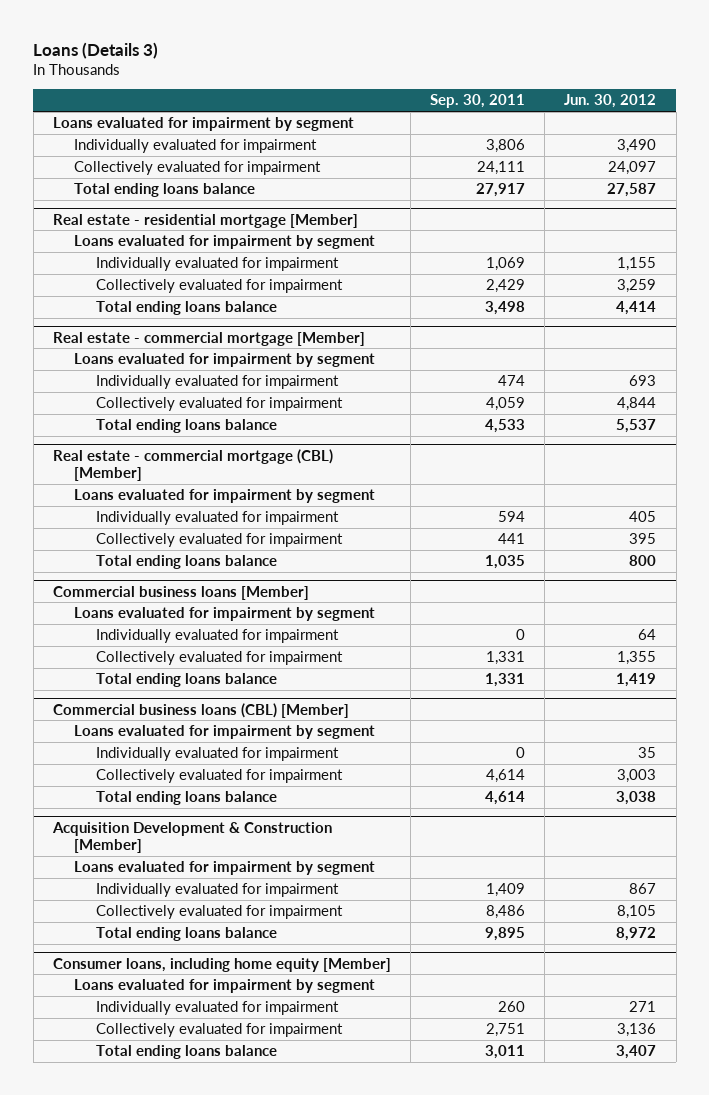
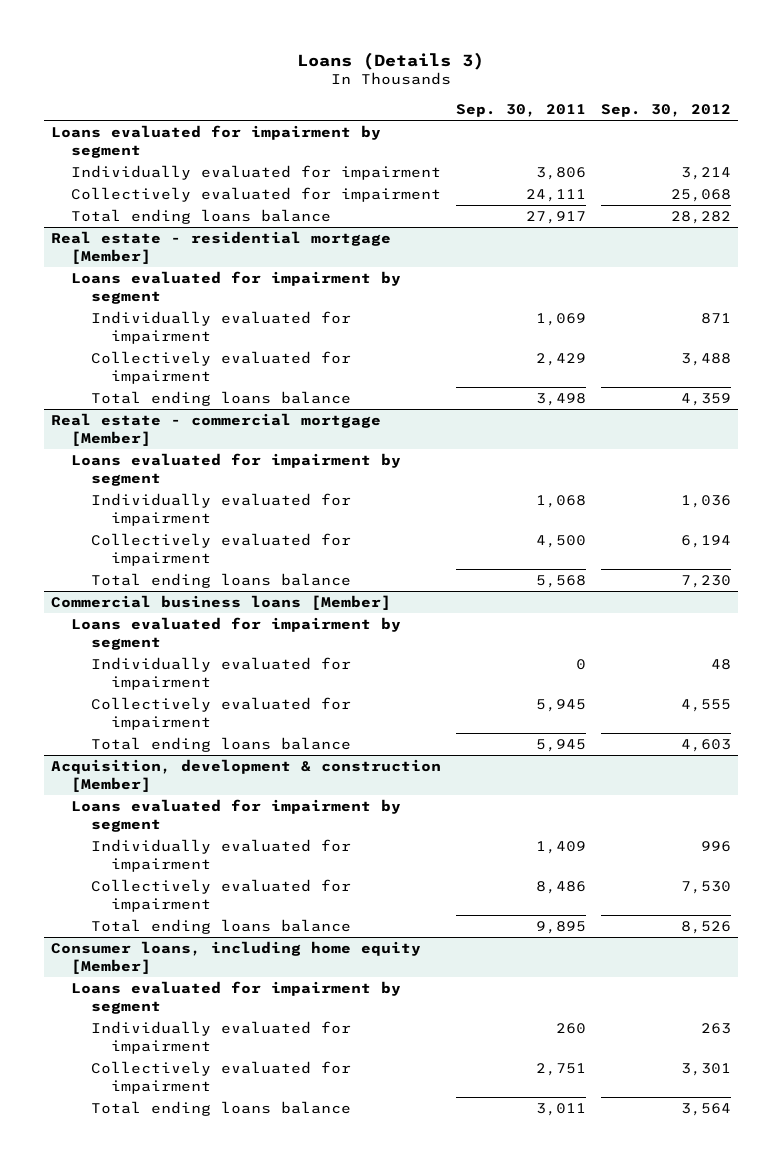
[564,94,657,109] Jun. 30, 2012 -> none
none -> [600,104,731,118] Sep. 30, 2012
[52,448,333,482] Real estate - commercial mortgage (CBL) [Member] -> none
[74,489,376,504] Loans evaluated for impairment by segment -> none
[96,511,340,526] Individually evaluated for impairment -> none
[96,533,344,548] Collectively evaluated for impairment -> none
[96,555,278,570] Total ending loans balance -> none
[498,375,526,387] 474 -> [536,494,587,508] 1,068
[486,397,526,412] 4,059 -> [536,534,587,548] 4,500
[485,419,526,434] 4,533 -> [536,574,587,588] 5,568
[52,702,349,718] Commercial business loans (CBL) [Member] -> none
[74,725,376,740] Loans evaluated for impairment by segment -> none
[96,747,340,762] Individually evaluated for impairment -> none
[96,769,344,784] Collectively evaluated for impairment -> none
[96,791,278,806] Total ending loans balance -> none
[486,651,526,666] 1,331 -> [536,698,587,712] 5,945
[485,673,526,688] 1,331 -> [536,738,587,752] 5,945
[51,821,332,854] Acquisition Development & Construction [Member] -> [51,758,442,792] Acquisition, development & construction [Member]

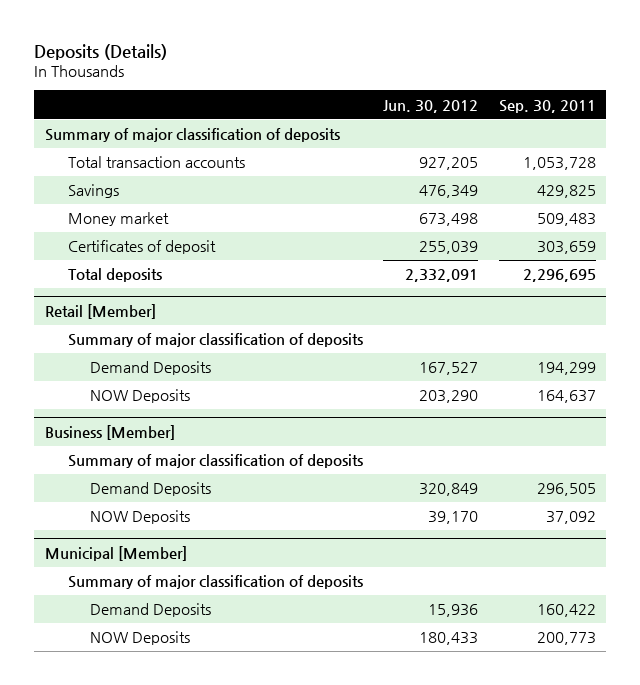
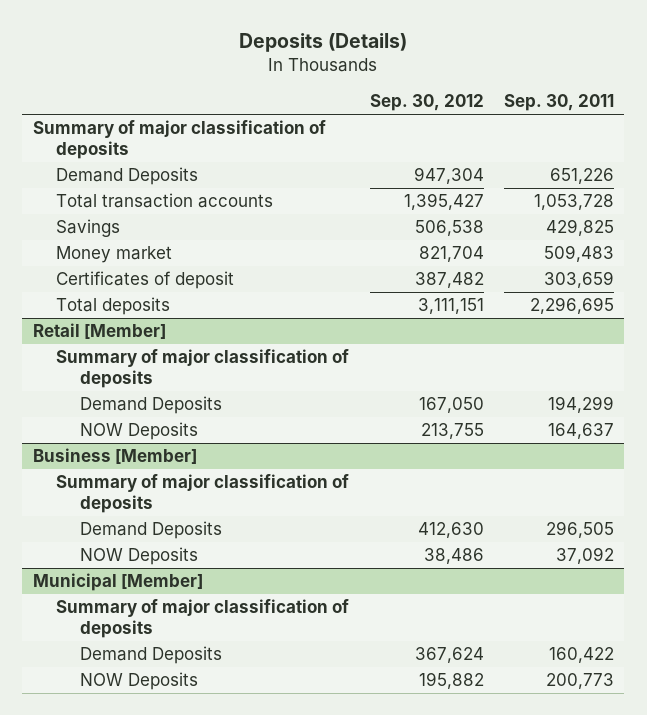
[383,99,479,113] Jun. 30, 2012 -> none
none -> [369,94,484,112] Sep. 30, 2012
none -> [56,167,199,186] Demand Deposits

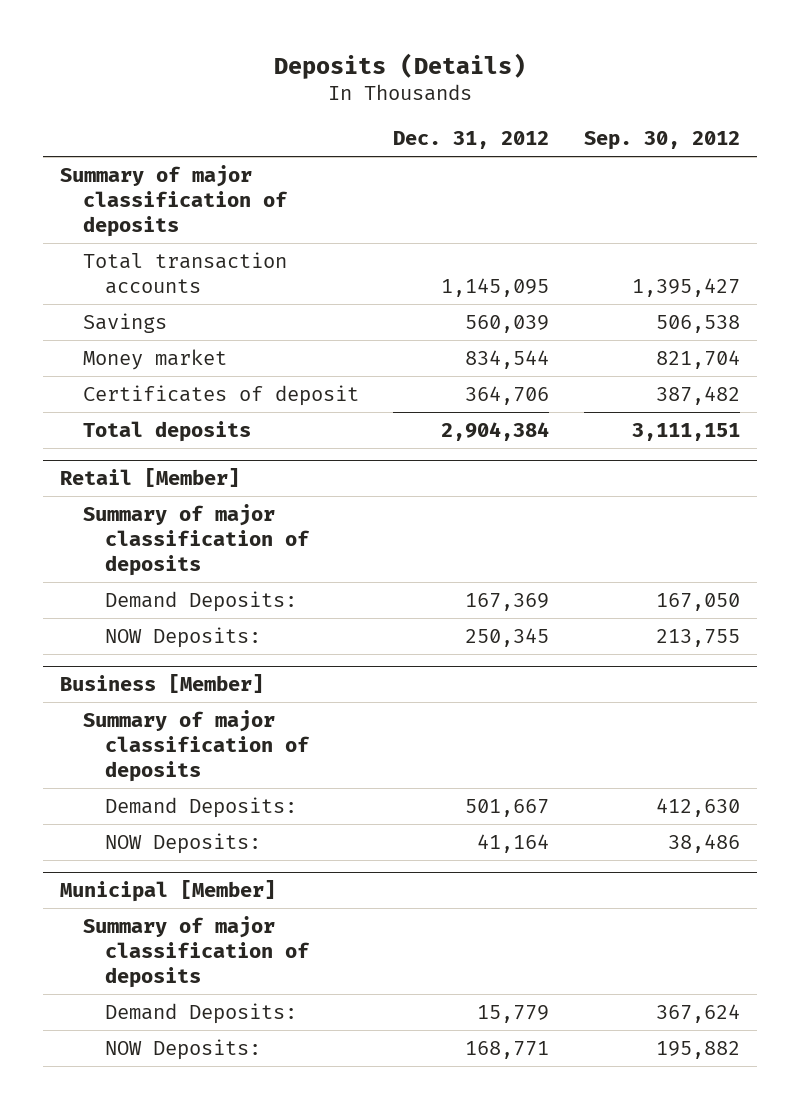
[504,94,615,112] Sep. 30, 2011 -> none
none -> [393,131,550,150] Dec. 31, 2012
[56,167,199,186] Demand Deposits -> none
[80,396,223,415] Demand Deposits -> [104,590,297,612] Demand Deposits:
[80,422,199,441] NOW Deposits -> [104,626,261,648] NOW Deposits:
[80,521,223,540] Demand Deposits -> [104,796,297,818] Demand Deposits:
[80,547,199,566] NOW Deposits -> [104,832,261,854] NOW Deposits:
[80,646,223,665] Demand Deposits -> [104,1002,297,1024] Demand Deposits:
[80,672,199,691] NOW Deposits -> [104,1038,261,1060] NOW Deposits:

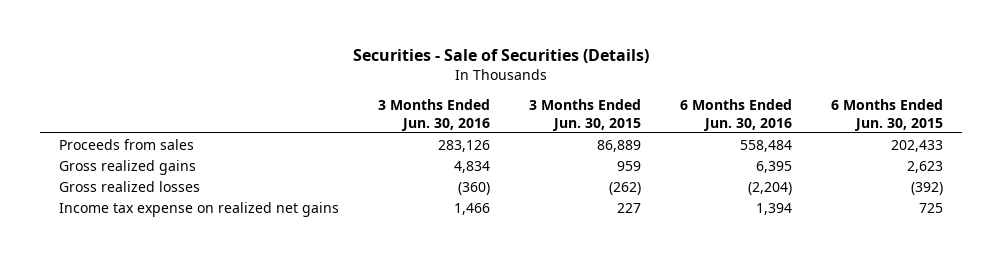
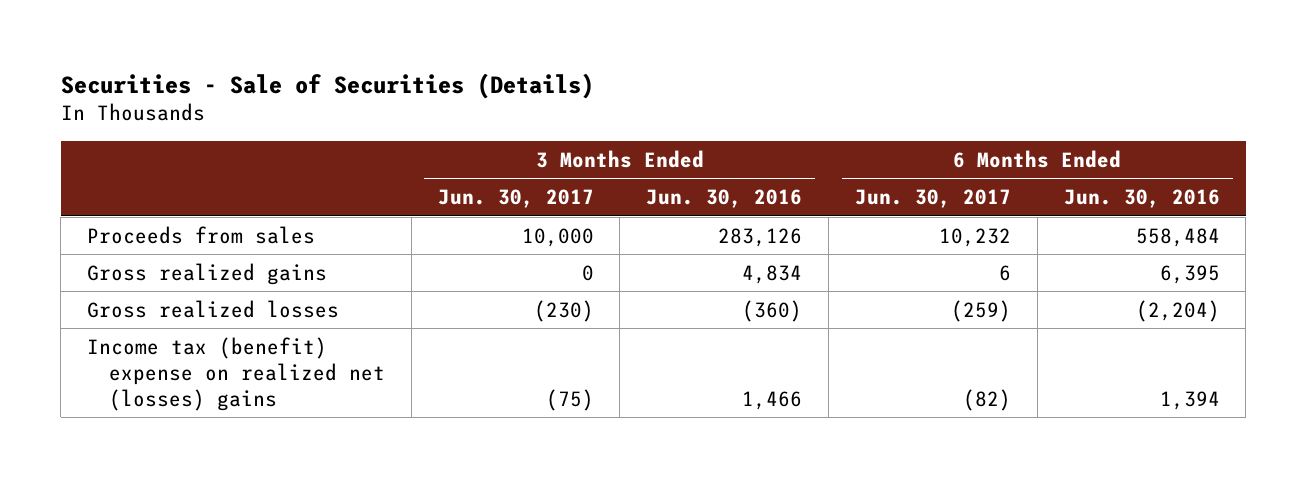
[529,99,642,131] 3 Months Ended Jun. 30, 2015 -> none
[830,99,943,131] 6 Months Ended Jun. 30, 2015 -> none
none -> [437,189,594,209] Jun. 30, 2017
none -> [854,189,1011,209] Jun. 30, 2017
[59,201,340,217] Income tax expense on realized net gains -> [87,336,385,411] Income tax (benefit) expense on realized net (losses) gains

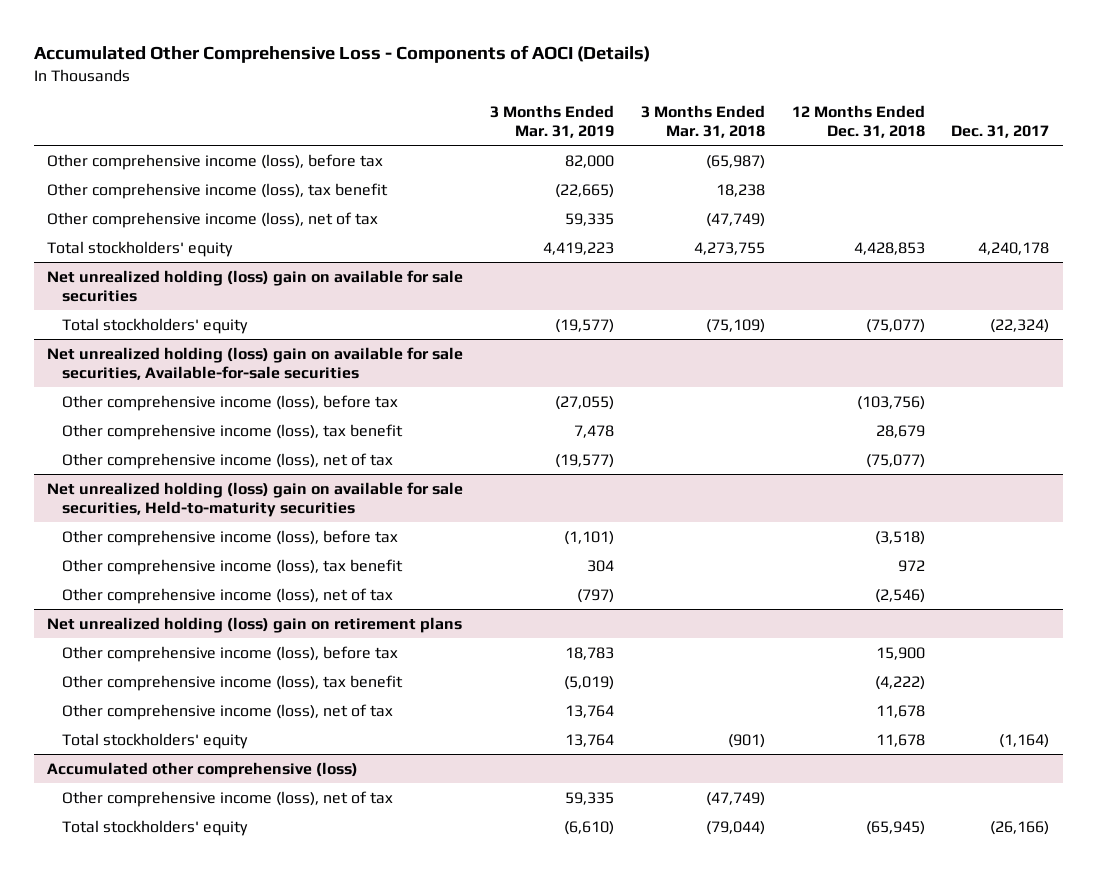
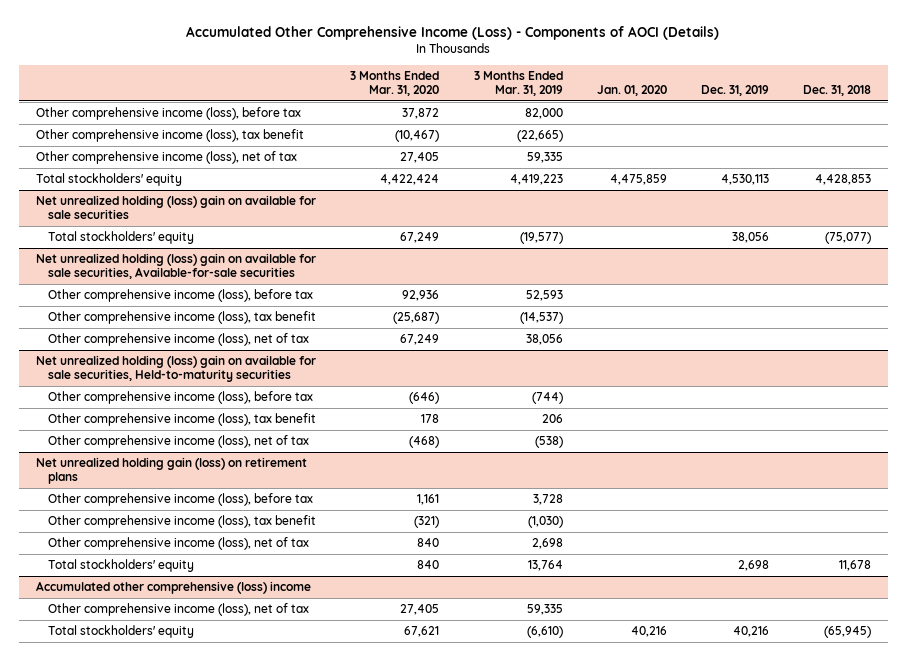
[33,44,650,63] Accumulated Other Comprehensive Loss - Components of AOCI (Details) -> [186,26,720,41] Accumulated Other Comprehensive Income (Loss) - Components of AOCI (Details)
[640,104,765,139] 3 Months Ended Mar. 31, 2018 -> none
[791,104,925,139] 12 Months Ended Dec. 31, 2018 -> none
[951,125,1050,139] Dec. 31, 2017 -> none
none -> [350,70,440,96] 3 Months Ended Mar. 31, 2020
none -> [596,84,667,96] Jan. 01, 2020
none -> [700,84,769,96] Dec. 31, 2019
none -> [802,84,871,96] Dec. 31, 2018
[554,395,614,410] (27,055) -> [525,290,563,302] 52,593
[573,424,614,438] 7,478 -> [519,312,563,325] (14,537)
[554,453,614,468] (19,577) -> [525,334,563,346] 38,056
[563,530,614,545] (1,101) -> [531,392,563,405] (744)
[586,559,614,572] 304 -> [541,414,563,424] 206
[576,588,614,603] (797) -> [534,436,563,449] (538)
[47,616,463,633] Net unrealized holding (loss) gain on retirement plans -> [35,457,307,485] Net unrealized holding gain (loss) on retirement plans
[564,646,614,660] 18,783 -> [532,494,563,506] 3,728
[563,675,614,690] (5,019) -> [527,516,563,529] (1,030)
[564,704,614,718] 13,764 -> [531,538,563,550] 2,698
[47,761,359,778] Accumulated other comprehensive (loss) -> [35,581,311,595] Accumulated other comprehensive (loss) income

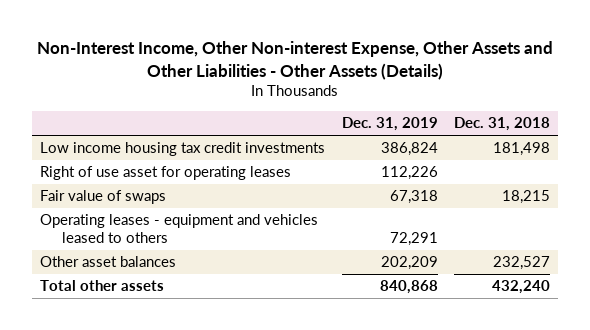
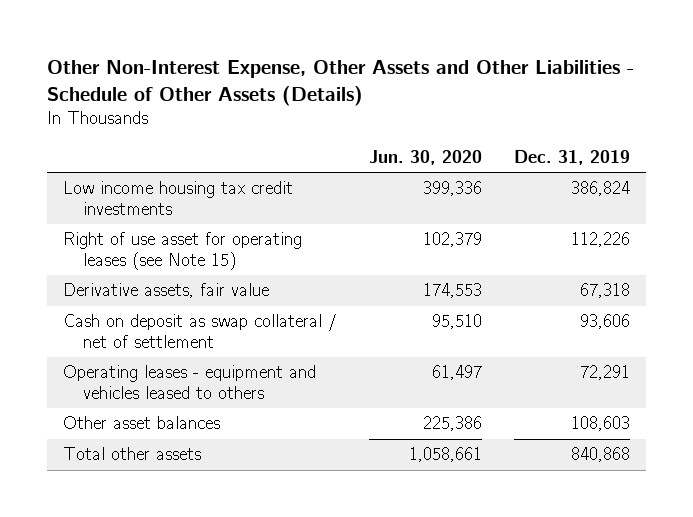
[37,41,554,80] Non-Interest Income, Other Non-interest Expense, Other Assets and Other Liabilities - Other Assets (Details) -> [47,60,635,107] Other Non-Interest Expense, Other Assets and Other Liabilities - Schedule of Other Assets (Details)
[454,117,551,132] Dec. 31, 2018 -> none
none -> [368,150,482,166] Jun. 30, 2020
[40,166,292,181] Right of use asset for operating leases -> [63,232,303,270] Right of use asset for operating leases (see Note 15)
[40,190,167,205] Fair value of swaps -> [63,283,270,299] Derivative assets, fair value
none -> [63,314,338,348] Cash on deposit as swap collateral / net of settlement
[380,256,438,271] 202,209 -> [570,416,630,432] 108,603

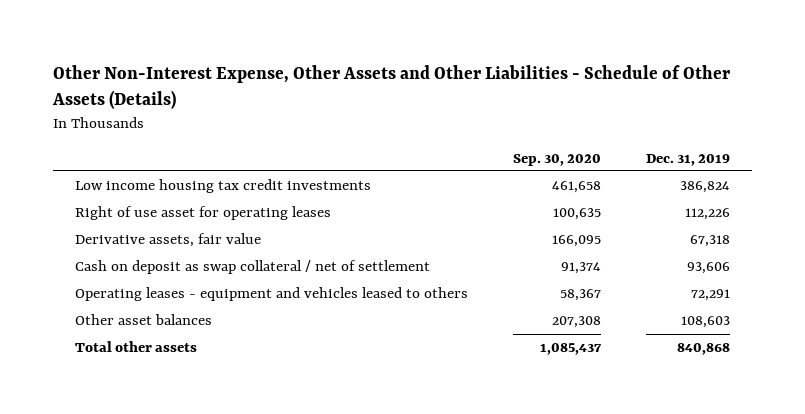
[368,150,482,166] Jun. 30, 2020 -> none
none -> [512,153,601,166] Sep. 30, 2020
[63,232,303,270] Right of use asset for operating leases (see Note 15) -> [75,206,332,221] Right of use asset for operating leases

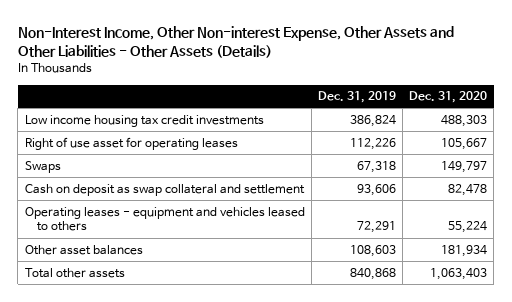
[51,64,730,109] Other Non-Interest Expense, Other Assets and Other Liabilities - Schedule of Other Assets (Details) -> [17,25,454,58] Non-Interest Income, Other Non-interest Expense, Other Assets and Other Liabilities - Other Assets (Details)
[512,153,601,166] Sep. 30, 2020 -> none
none -> [408,91,487,104] Dec. 31, 2020
[75,233,262,248] Derivative assets, fair value -> [24,160,61,173] Swaps
[75,260,431,275] Cash on deposit as swap collateral / net of settlement -> [24,183,305,196] Cash on deposit as swap collateral and settlement

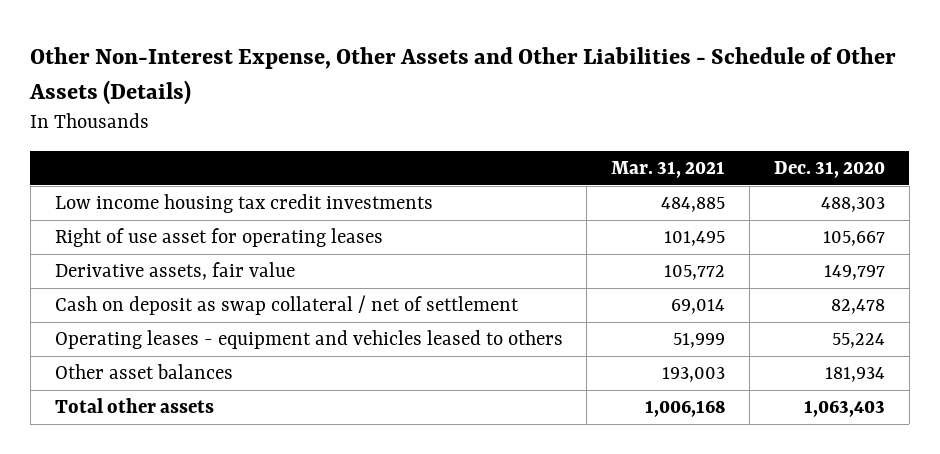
[17,25,454,58] Non-Interest Income, Other Non-interest Expense, Other Assets and Other Liabilities - Other Assets (Details) -> [29,47,897,105] Other Non-Interest Expense, Other Assets and Other Liabilities - Schedule of Other Assets (Details)
[317,91,396,104] Dec. 31, 2019 -> none
none -> [611,161,726,179] Mar. 31, 2021
[24,160,61,173] Swaps -> [54,262,295,281] Derivative assets, fair value
[24,183,305,196] Cash on deposit as swap collateral and settlement -> [54,295,519,316] Cash on deposit as swap collateral / net of settlement

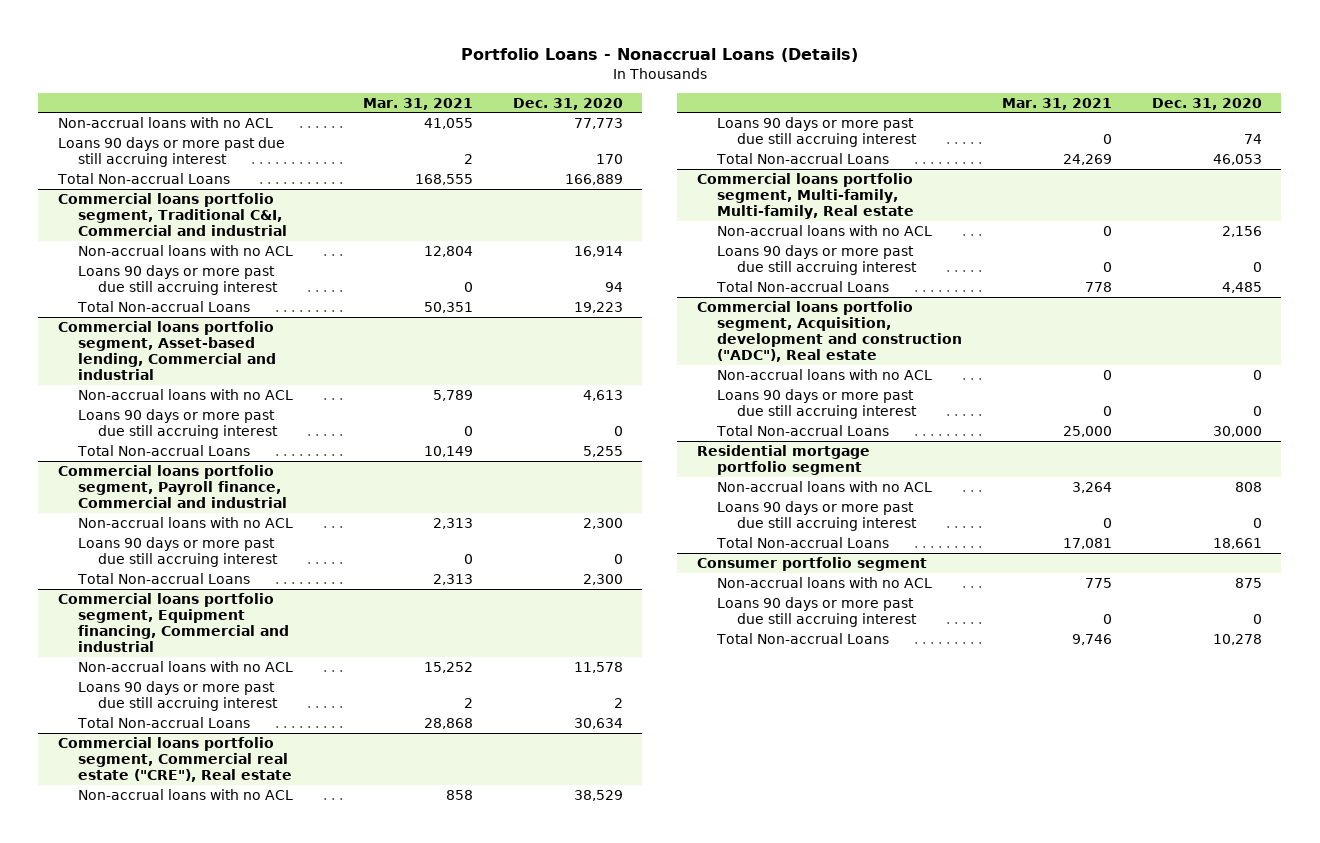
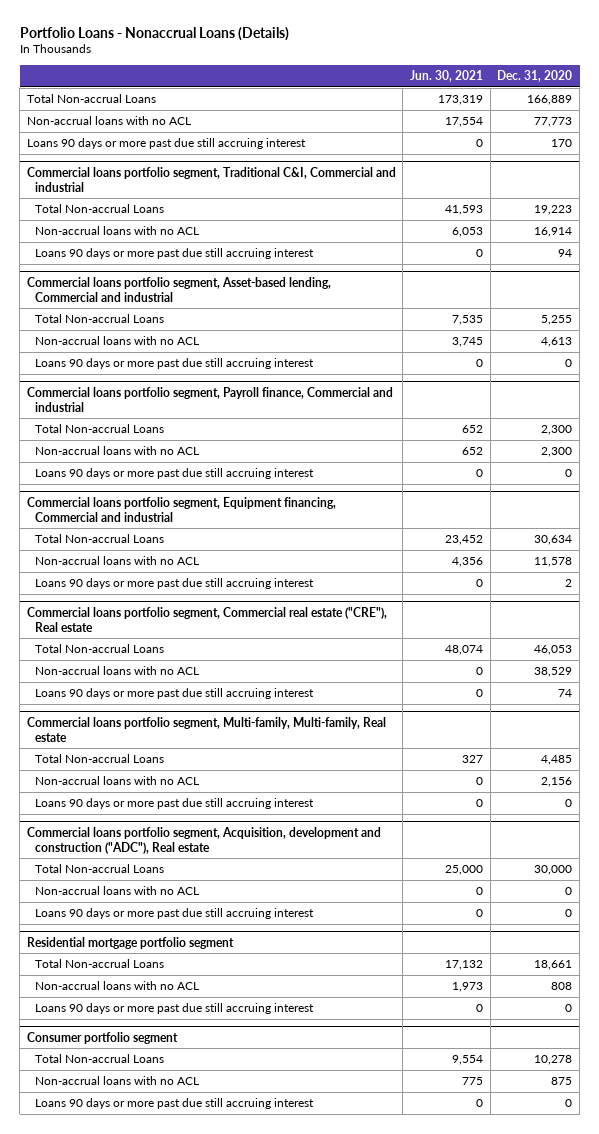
[362,97,473,110] Mar. 31, 2021 -> none
none -> [410,70,484,83] Jun. 30, 2021
[57,172,231,184] Total Non-accrual Loans -> [26,94,156,104] Total Non-accrual Loans
[77,300,251,312] Total Non-accrual Loans -> [35,204,165,214] Total Non-accrual Loans
[77,444,251,456] Total Non-accrual Loans -> [35,314,165,324] Total Non-accrual Loans
[77,572,251,584] Total Non-accrual Loans -> [35,424,165,434] Total Non-accrual Loans
[77,716,251,728] Total Non-accrual Loans -> [35,534,165,544] Total Non-accrual Loans
[716,152,890,164] Total Non-accrual Loans -> [35,644,165,654] Total Non-accrual Loans
[716,280,890,292] Total Non-accrual Loans -> [35,754,165,764] Total Non-accrual Loans
[716,424,890,436] Total Non-accrual Loans -> [35,864,165,874] Total Non-accrual Loans
[716,536,890,548] Total Non-accrual Loans -> [35,959,165,969] Total Non-accrual Loans
[716,632,890,644] Total Non-accrual Loans -> [35,1054,165,1064] Total Non-accrual Loans

